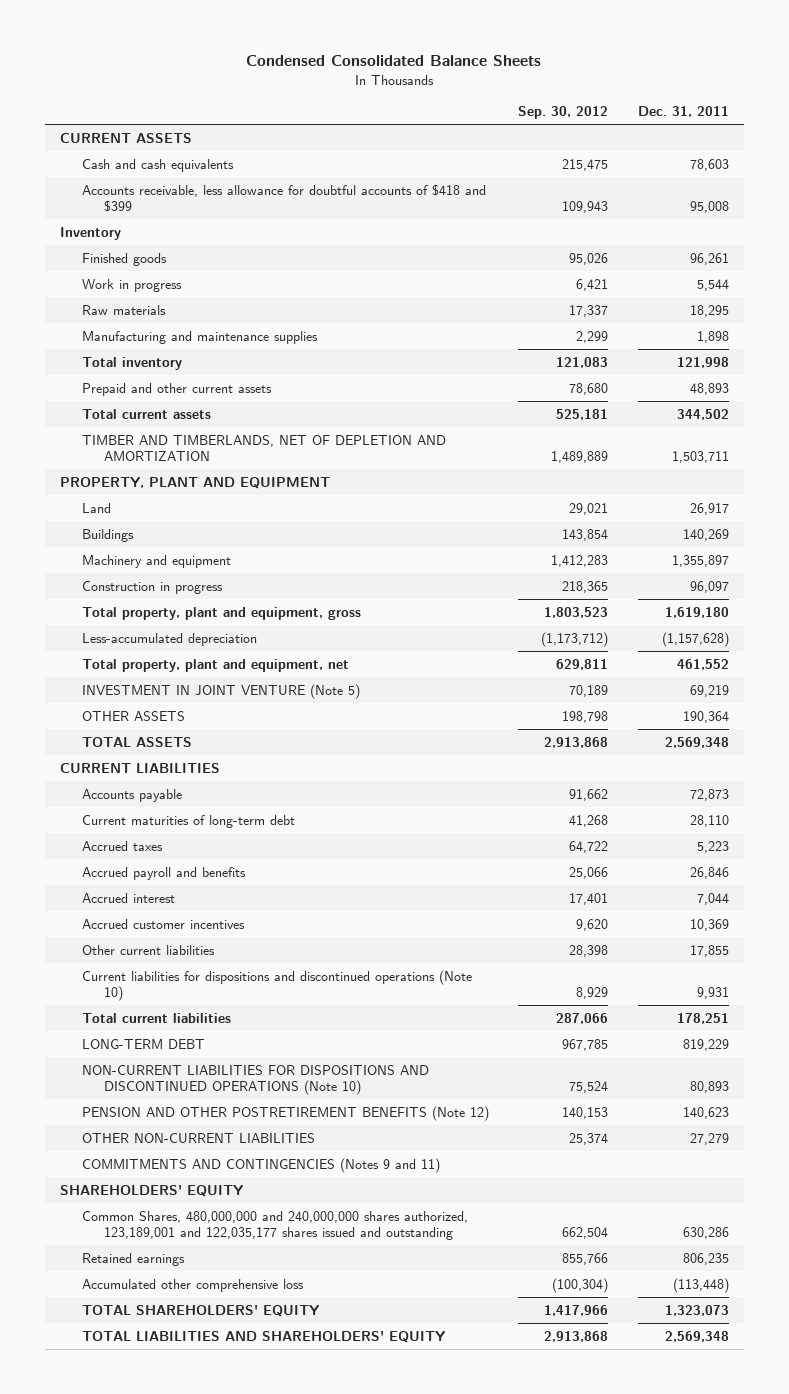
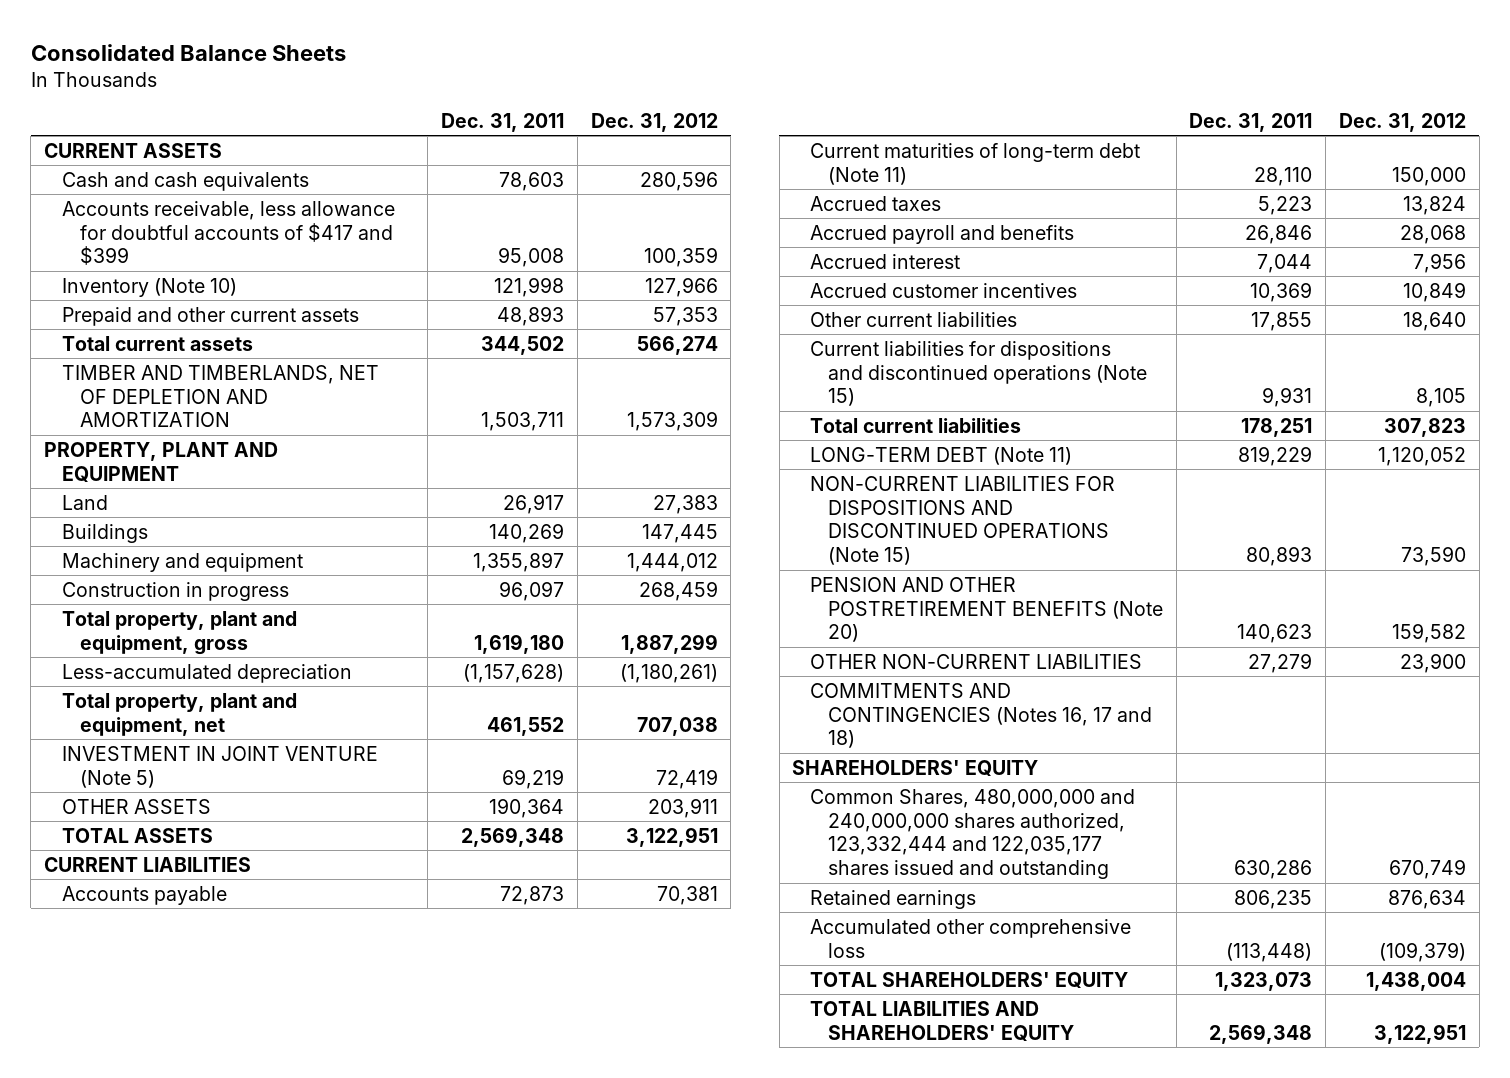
[246,55,542,67] Condensed Consolidated Balance Sheets -> [30,43,346,61] Consolidated Balance Sheets
[518,106,609,120] Sep. 30, 2012 -> none
none -> [590,112,718,132] Dec. 31, 2012
[59,226,121,240] Inventory -> none
[81,252,167,266] Finished goods -> none
[81,278,182,292] Work in progress -> none
[81,304,166,315] Raw materials -> none
[81,330,318,344] Manufacturing and maintenance supplies -> none
[81,183,486,212] Accounts receivable, less allowance for doubtful accounts of $418 and $399 -> [61,200,395,266] Accounts receivable, less allowance for doubtful accounts of $417 and $399
[81,356,182,370] Total inventory -> [61,277,237,297] Inventory (Note 10)
[81,814,295,828] Current maturities of long-term debt -> [810,142,1141,185] Current maturities of long-term debt (Note 11)
[81,969,472,1001] Current liabilities for dispositions and discontinued operations (Note 10) -> [810,340,1147,407] Current liabilities for dispositions and discontinued operations (Note 15)
[81,1038,205,1049] LONG-TERM DEBT -> [810,446,1073,465] LONG-TERM DEBT (Note 11)
[81,1064,429,1095] NON-CURRENT LIABILITIES FOR DISPOSITIONS AND DISCONTINUED OPERATIONS (Note 10) -> [810,475,1116,566] NON-CURRENT LIABILITIES FOR DISPOSITIONS AND DISCONTINUED OPERATIONS (Note 15)
[81,1105,489,1121] PENSION AND OTHER POSTRETIREMENT BENEFITS (Note 12) -> [810,576,1163,643] PENSION AND OTHER POSTRETIREMENT BENEFITS (Note 20)
[81,1157,440,1173] COMMITMENTS AND CONTINGENCIES (Notes 9 and 11) -> [810,682,1152,749] COMMITMENTS AND CONTINGENCIES (Notes 16, 17 and 18)
[81,1210,468,1240] Common Shares, 480,000,000 and 240,000,000 shares authorized, 123,189,001 and 122,035,177 shares issued and outstanding -> [810,788,1136,880] Common Shares, 480,000,000 and 240,000,000 shares authorized, 123,332,444 and 122,035,177 shares issued and outstanding

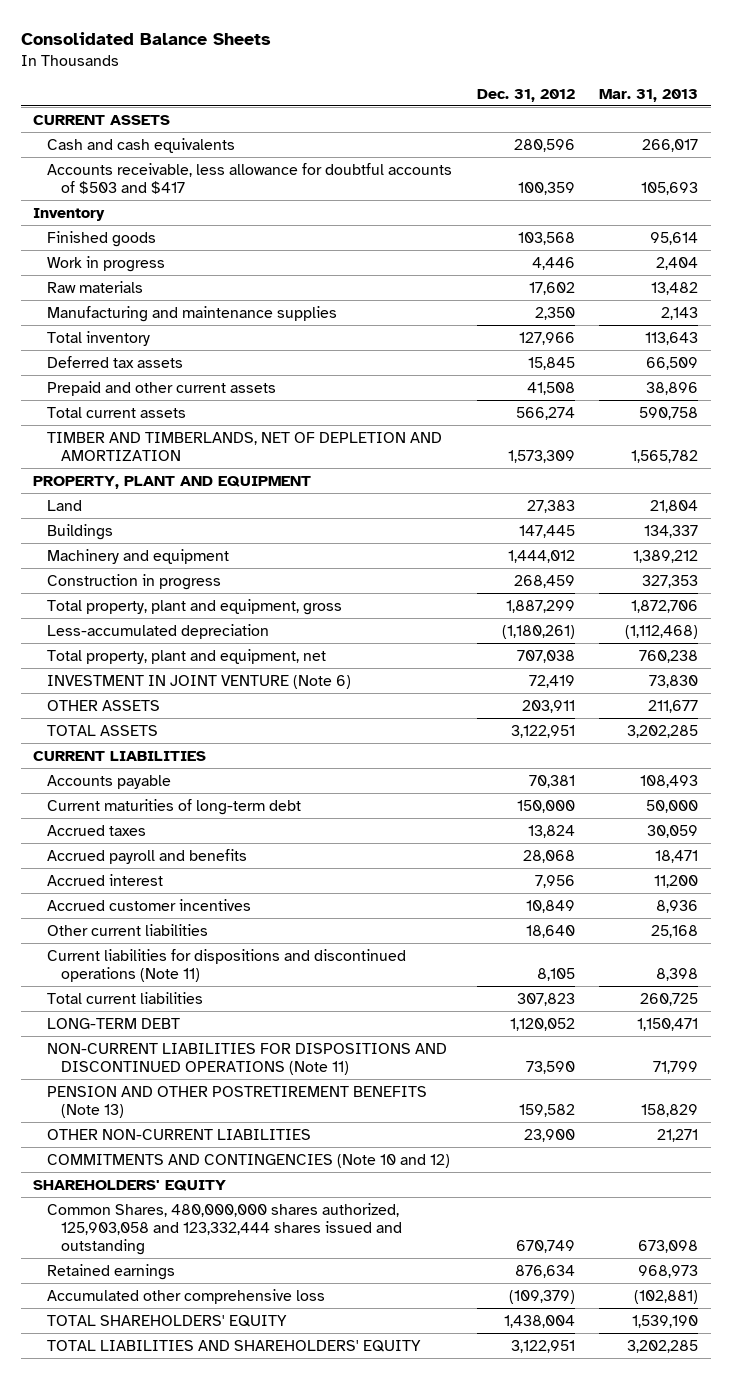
[441,112,565,132] Dec. 31, 2011 -> none
none -> [599,88,699,102] Mar. 31, 2013
[61,200,395,266] Accounts receivable, less allowance for doubtful accounts of $417 and $399 -> [47,162,453,194] Accounts receivable, less allowance for doubtful accounts of $503 and $417
none -> [33,207,106,221] Inventory
none -> [47,230,157,247] Finished goods
none -> [47,255,166,272] Work in progress
none -> [47,280,144,293] Raw materials
none -> [47,305,338,322] Manufacturing and maintenance supplies
[61,277,237,297] Inventory (Note 10) -> [47,330,151,346] Total inventory
none -> [47,355,184,368] Deferred tax assets
[652,306,718,326] 57,353 -> [526,381,575,395] 41,508
[61,745,378,788] INVESTMENT IN JOINT VENTURE (Note 5) -> [47,674,352,689] INVESTMENT IN JOINT VENTURE (Note 6)
[810,142,1141,185] Current maturities of long-term debt (Note 11) -> [47,798,302,815] Current maturities of long-term debt
[810,340,1147,407] Current liabilities for dispositions and discontinued operations (Note 15) -> [47,948,407,982] Current liabilities for dispositions and discontinued operations (Note 11)
[810,446,1073,465] LONG-TERM DEBT (Note 11) -> [47,1017,181,1029] LONG-TERM DEBT
[810,475,1116,566] NON-CURRENT LIABILITIES FOR DISPOSITIONS AND DISCONTINUED OPERATIONS (Note 15) -> [47,1042,448,1075] NON-CURRENT LIABILITIES FOR DISPOSITIONS AND DISCONTINUED OPERATIONS (Note 11)
[810,576,1163,643] PENSION AND OTHER POSTRETIREMENT BENEFITS (Note 20) -> [47,1085,428,1118] PENSION AND OTHER POSTRETIREMENT BENEFITS (Note 13)
[810,682,1152,749] COMMITMENTS AND CONTINGENCIES (Notes 16, 17 and 18) -> [47,1153,451,1168] COMMITMENTS AND CONTINGENCIES (Note 10 and 12)
[810,788,1136,880] Common Shares, 480,000,000 and 240,000,000 shares authorized, 123,332,444 and 122,035,177 shares issued and outstanding -> [47,1202,403,1255] Common Shares, 480,000,000 shares authorized, 125,903,058 and 123,332,444 shares issued and outstanding

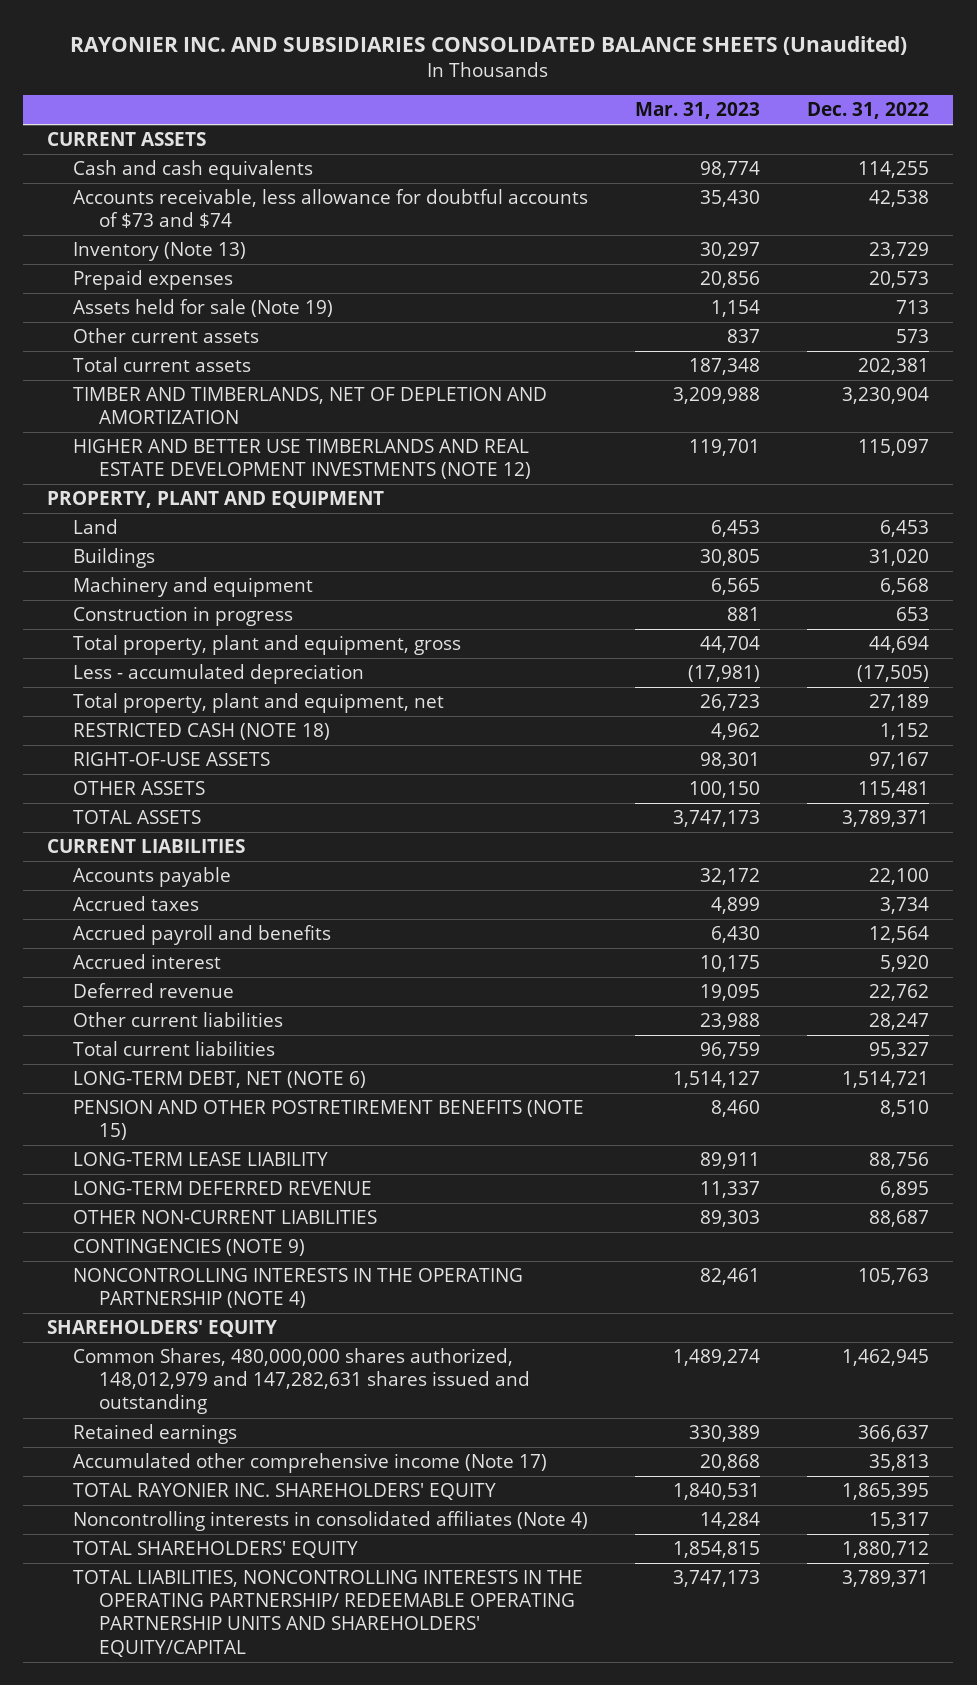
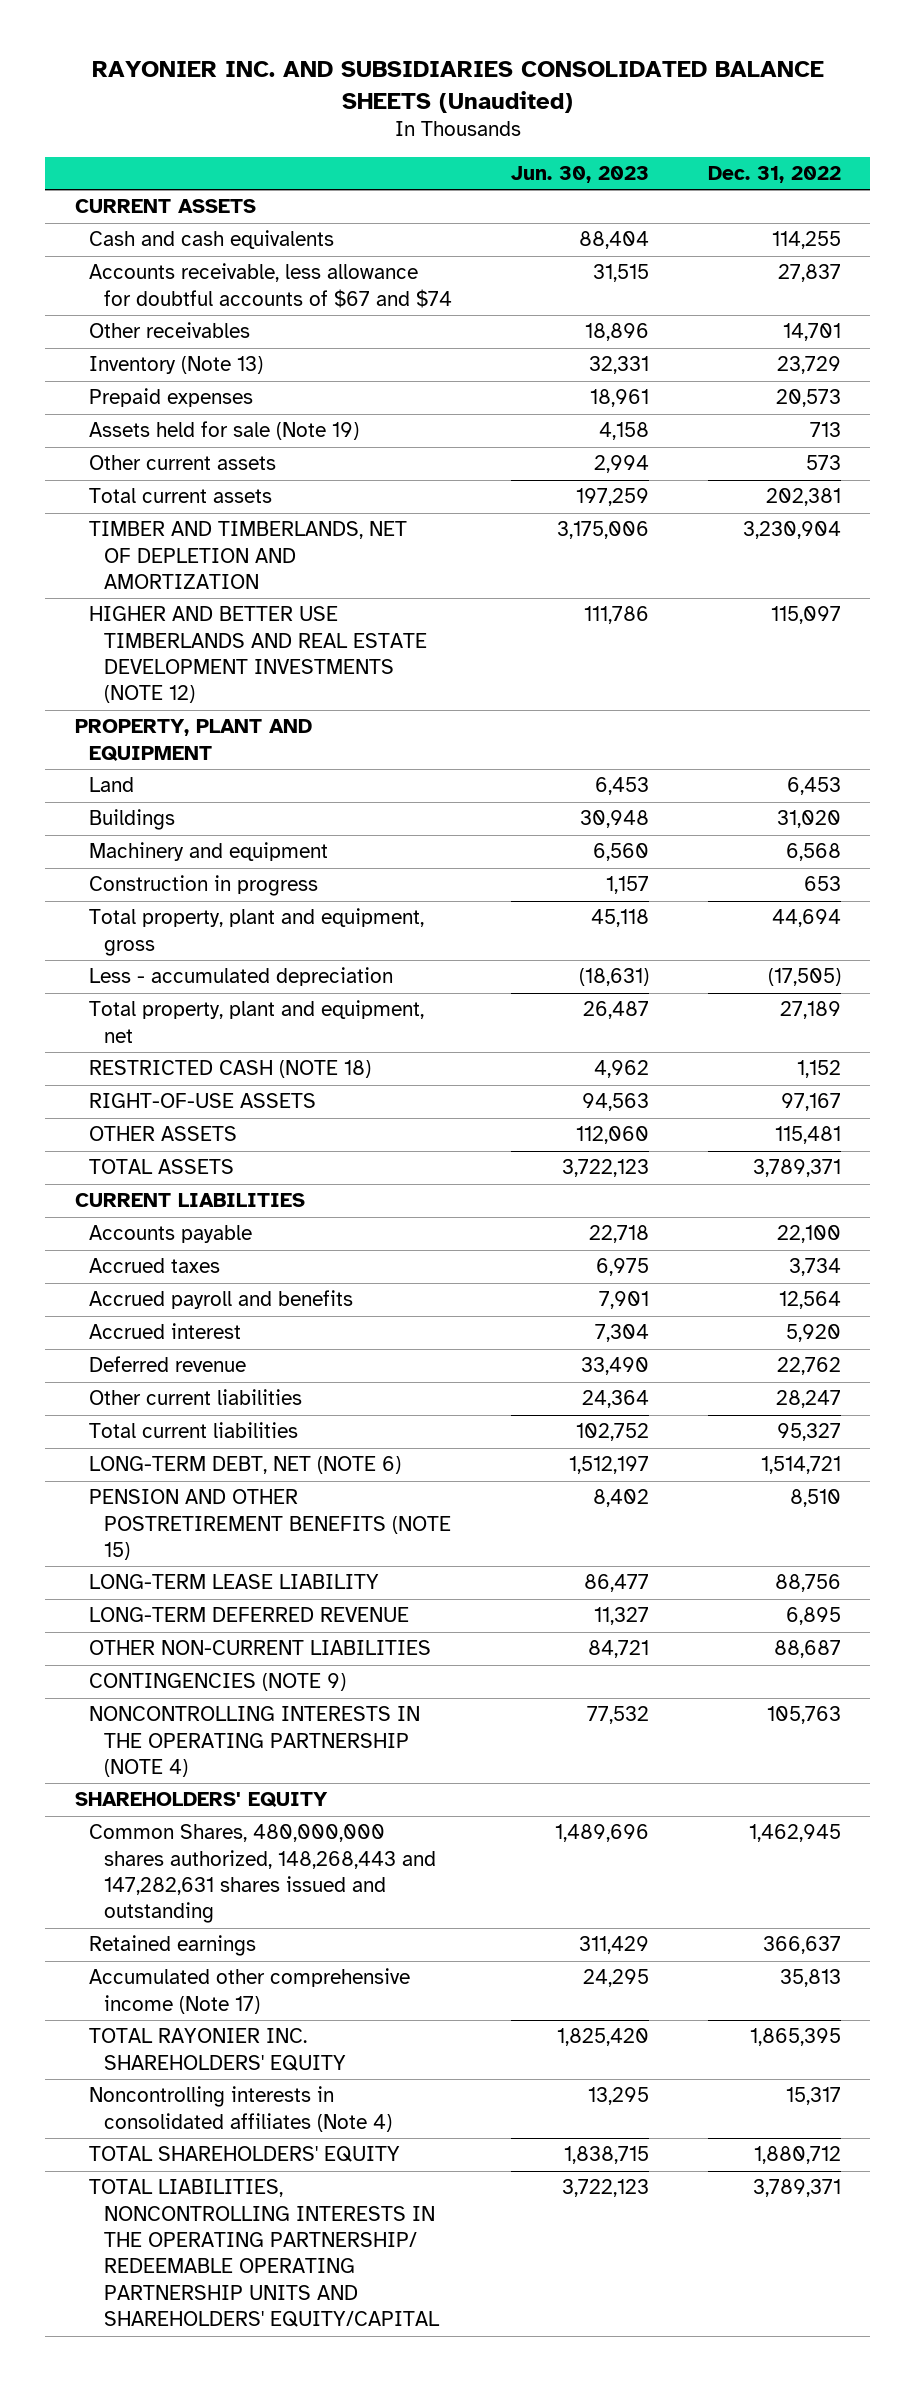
[635,102,761,120] Mar. 31, 2023 -> none
none -> [510,165,649,183] Jun. 30, 2023
[72,189,588,229] Accounts receivable, less allowance for doubtful accounts of $73 and $74 -> [89,263,452,308] Accounts receivable, less allowance for doubtful accounts of $67 and $74
[869,190,930,208] 42,538 -> [777,264,841,283] 27,837
none -> [89,322,251,339] Other receivables
[72,1348,530,1415] Common Shares, 480,000,000 shares authorized, 148,012,979 and 147,282,631 shares issued and outstanding -> [89,1824,436,1924] Common Shares, 480,000,000 shares authorized, 148,268,443 and 147,282,631 shares issued and outstanding

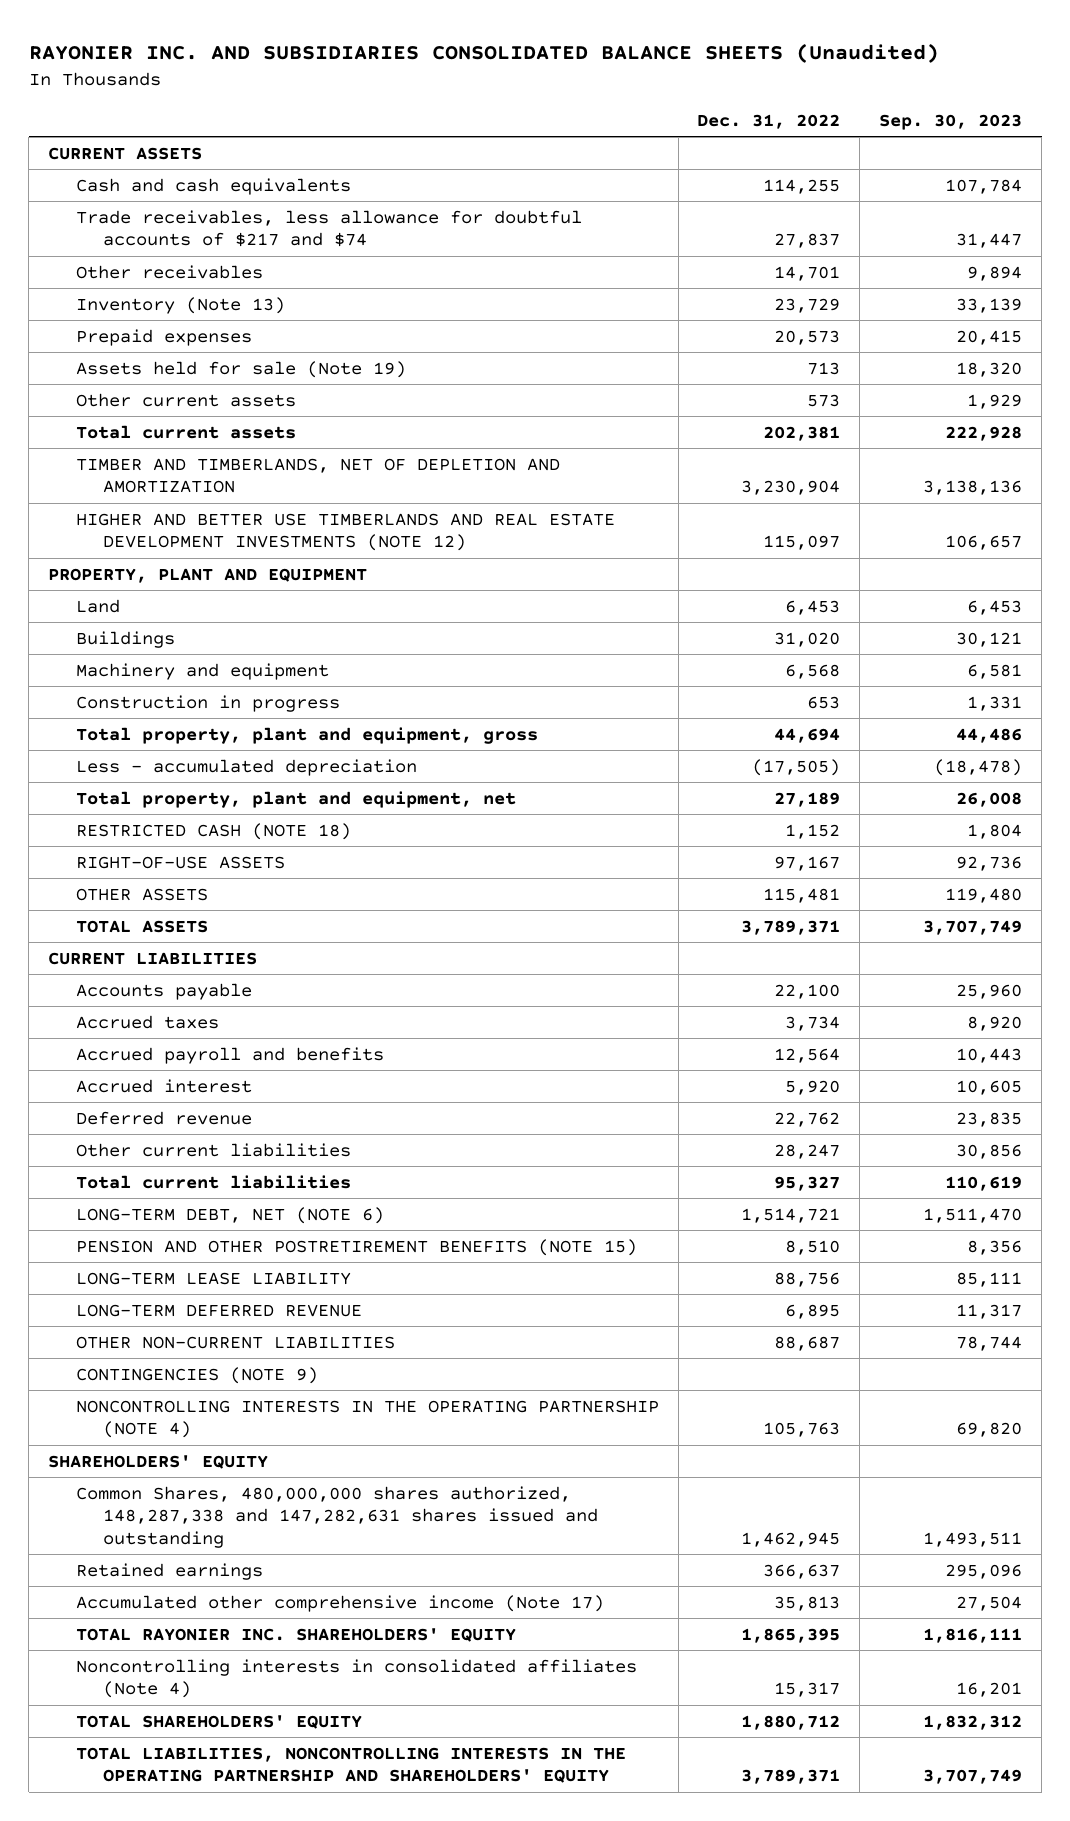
[510,165,649,183] Jun. 30, 2023 -> none
none -> [879,113,1023,130] Sep. 30, 2023
[89,263,452,308] Accounts receivable, less allowance for doubtful accounts of $67 and $74 -> [75,209,582,248] Trade receivables, less allowance for doubtful accounts of $217 and $74
[89,1824,436,1924] Common Shares, 480,000,000 shares authorized, 148,268,443 and 147,282,631 shares issued and outstanding -> [75,1485,599,1548] Common Shares, 480,000,000 shares authorized, 148,287,338 and 147,282,631 shares issued and outstanding
[89,2179,440,2328] TOTAL LIABILITIES, NONCONTROLLING INTERESTS IN THE OPERATING PARTNERSHIP/ REDEEMABLE OPERATING PARTNERSHIP UNITS AND SHAREHOLDERS' EQUITY/CAPITAL -> [75,1746,626,1784] TOTAL LIABILITIES, NONCONTROLLING INTERESTS IN THE OPERATING PARTNERSHIP AND SHAREHOLDERS' EQUITY

